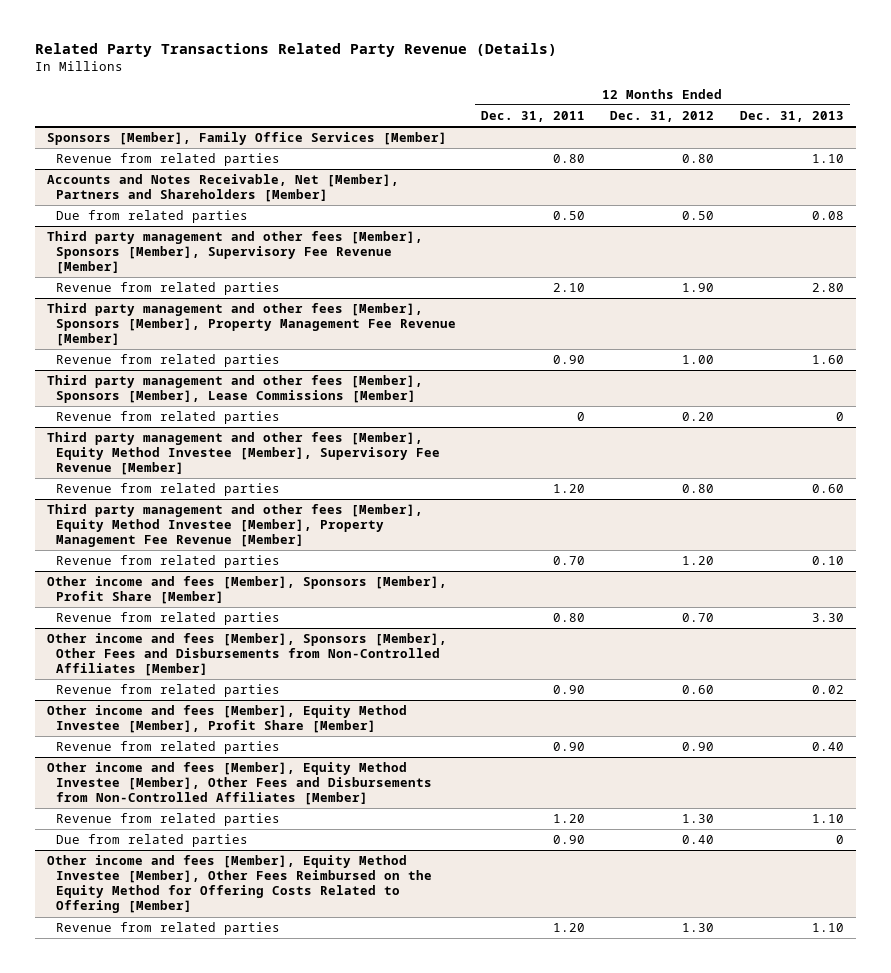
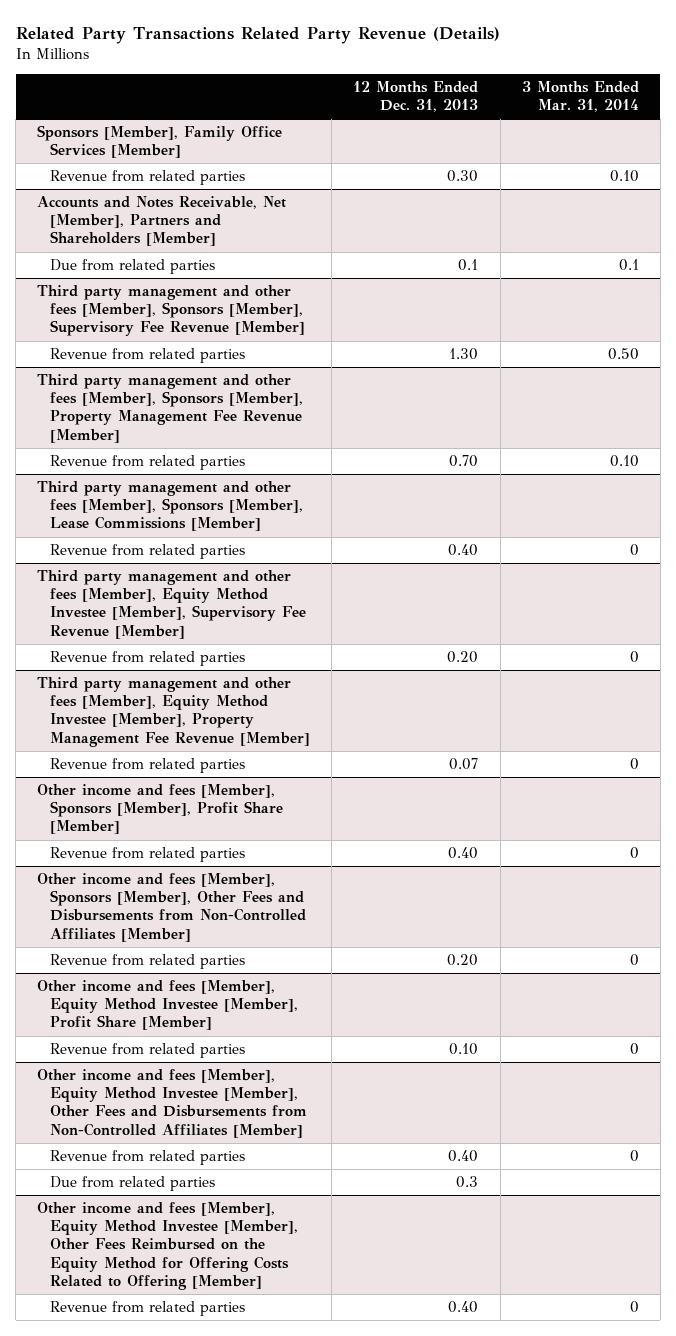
[481,110,586,122] Dec. 31, 2011 -> none
[610,110,715,122] Dec. 31, 2012 -> none
none -> [521,80,639,113] 3 Months Ended Mar. 31, 2014
[811,154,844,164] 1.10 -> [447,170,479,183] 0.30
[811,211,844,221] 0.08 -> [458,259,479,272] 0.1
[811,283,844,293] 2.80 -> [449,348,479,361] 1.30
[811,355,844,365] 1.60 -> [449,455,479,468] 0.70
[835,412,844,422] 0 -> [448,544,479,557] 0.40
[811,484,844,494] 0.60 -> [447,651,479,664] 0.20
[811,556,844,566] 0.10 -> [449,758,479,771] 0.07
[811,613,844,623] 3.30 -> [448,847,479,860] 0.40
[811,685,844,695] 0.02 -> [447,954,479,967] 0.20
[811,742,844,752] 0.40 -> [449,1043,479,1056] 0.10
[811,814,844,824] 1.10 -> [448,1150,479,1163] 0.40
[835,835,844,845] 0 -> [456,1176,479,1189] 0.3
[811,923,844,933] 1.10 -> [448,1301,479,1314] 0.40

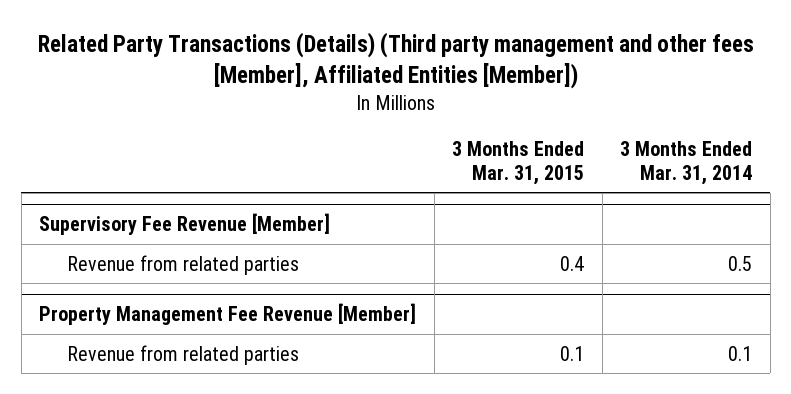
[15,26,500,44] Related Party Transactions Related Party Revenue (Details) -> [37,31,754,89] Related Party Transactions (Details) (Third party management and other fees [Member], Affiliated Entities [Member])
[353,80,479,113] 12 Months Ended Dec. 31, 2013 -> none
none -> [452,141,585,185] 3 Months Ended Mar. 31, 2015
[37,125,283,159] Sponsors [Member], Family Office Services [Member] -> none
[37,196,287,247] Accounts and Notes Receivable, Net [Member], Partners and Shareholders [Member] -> none
[49,259,215,275] Due from related parties -> none
[37,285,305,337] Third party management and other fees [Member], Sponsors [Member], Supervisory Fee Revenue [Member] -> none
[37,374,303,443] Third party management and other fees [Member], Sponsors [Member], Property Management Fee Revenue [Member] -> none
[49,455,245,471] Revenue from related parties -> none
[37,481,303,532] Third party management and other fees [Member], Sponsors [Member], Lease Commissions [Member] -> none
[49,544,245,560] Revenue from related parties -> none
[37,570,306,639] Third party management and other fees [Member], Equity Method Investee [Member], Supervisory Fee Revenue [Member] -> none
[49,651,245,667] Revenue from related parties -> none
[37,677,310,747] Third party management and other fees [Member], Equity Method Investee [Member], Property Management Fee Revenue [Member] -> none
[49,758,245,774] Revenue from related parties -> none
[37,784,283,835] Other income and fees [Member], Sponsors [Member], Profit Share [Member] -> none
[49,847,245,863] Revenue from related parties -> none
[37,873,306,942] Other income and fees [Member], Sponsors [Member], Other Fees and Disbursements from Non-Controlled Affiliates [Member] -> none
[49,954,245,970] Revenue from related parties -> none
[37,980,298,1031] Other income and fees [Member], Equity Method Investee [Member], Profit Share [Member] -> none
[49,1043,245,1059] Revenue from related parties -> none
[37,1069,307,1138] Other income and fees [Member], Equity Method Investee [Member], Other Fees and Disbursements from Non-Controlled Affiliates [Member] -> none
[49,1150,245,1166] Revenue from related parties -> none
[49,1176,215,1192] Due from related parties -> none
[37,1202,298,1290] Other income and fees [Member], Equity Method Investee [Member], Other Fees Reimbursed on the Equity Method for Offering Costs Related to Offering [Member] -> none
[49,1301,245,1317] Revenue from related parties -> none
none -> [39,213,331,236] Supervisory Fee Revenue [Member]
[609,170,639,183] 0.10 -> [728,255,753,271] 0.5
none -> [39,303,417,326] Property Management Fee Revenue [Member]
[607,348,639,361] 0.50 -> [728,345,753,361] 0.1

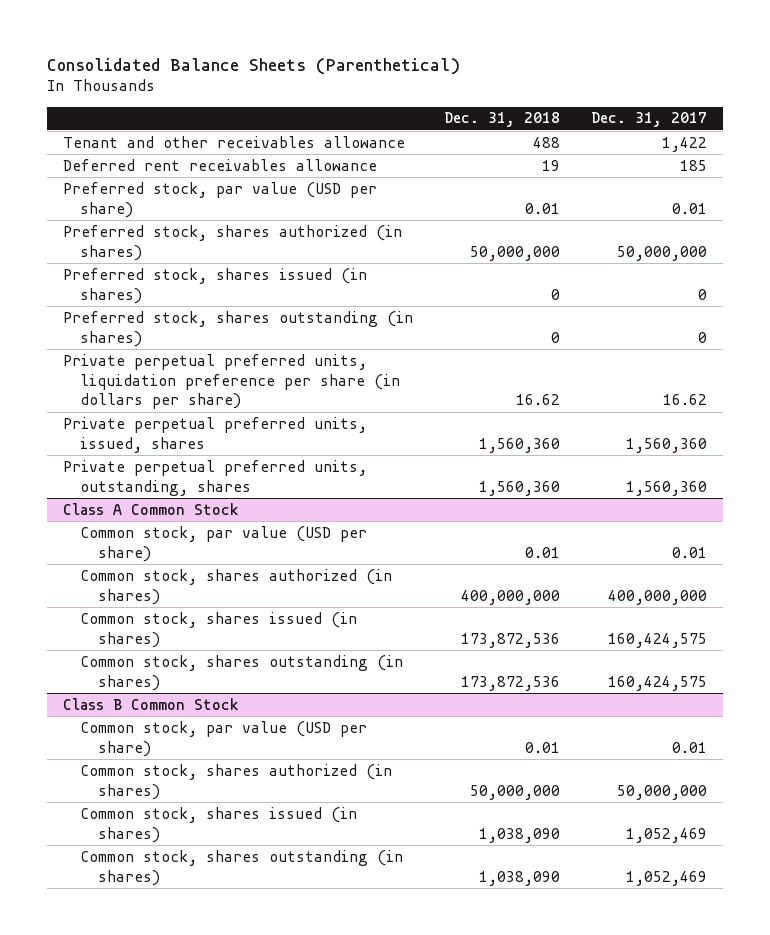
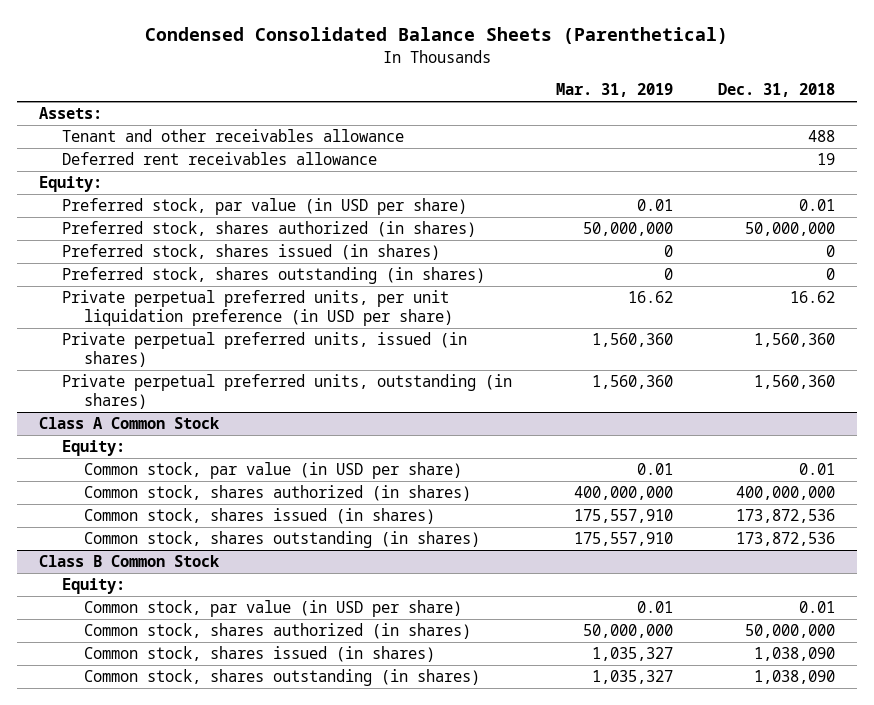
[46,57,460,75] Consolidated Balance Sheets (Parenthetical) -> [145,27,729,45] Condensed Consolidated Balance Sheets (Parenthetical)
[591,112,708,128] Dec. 31, 2017 -> none
none -> [556,83,674,98] Mar. 31, 2019
none -> [39,107,103,120] Assets:
none -> [39,176,103,193] Equity:
[62,181,377,218] Preferred stock, par value (USD per share) -> [61,198,467,216] Preferred stock, par value (in USD per share)
[62,353,401,410] Private perpetual preferred units, liquidation preference per share (in dollars per share) -> [61,290,454,326] Private perpetual preferred units, per unit liquidation preference (in USD per share)
[62,416,367,453] Private perpetual preferred units, issued, shares -> [61,332,467,367] Private perpetual preferred units, issued (in shares)
[62,459,367,496] Private perpetual preferred units, outstanding, shares -> [61,374,512,409] Private perpetual preferred units, outstanding (in shares)
none -> [61,440,125,457] Equity:
[80,525,368,562] Common stock, par value (USD per share) -> [84,462,463,480] Common stock, par value (in USD per share)
none -> [61,578,125,595] Equity:
[80,720,368,757] Common stock, par value (USD per share) -> [84,600,463,618] Common stock, par value (in USD per share)

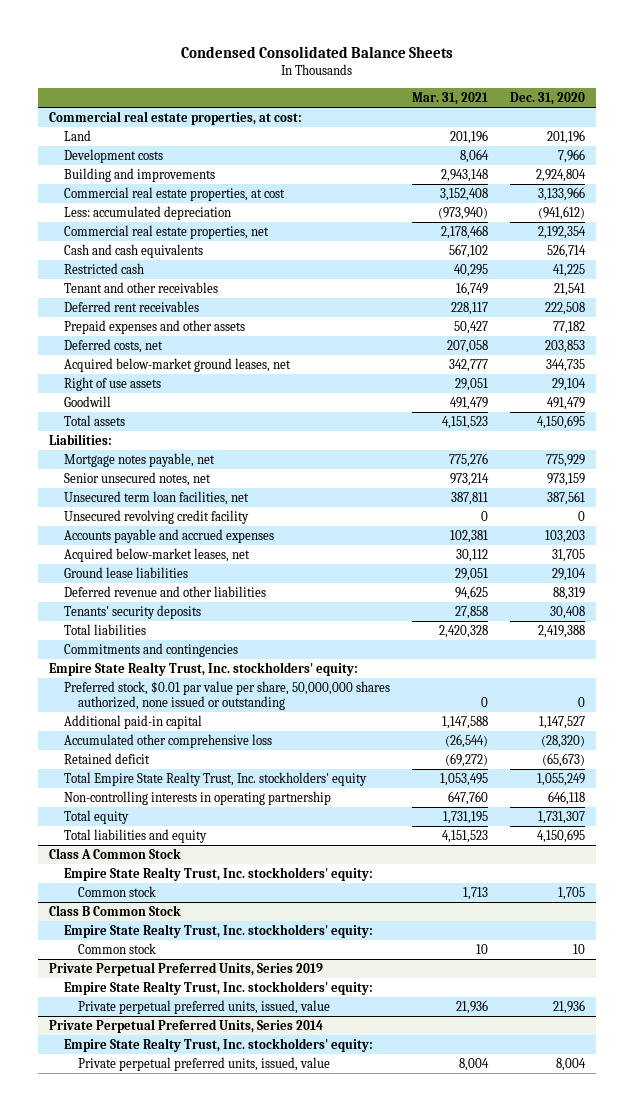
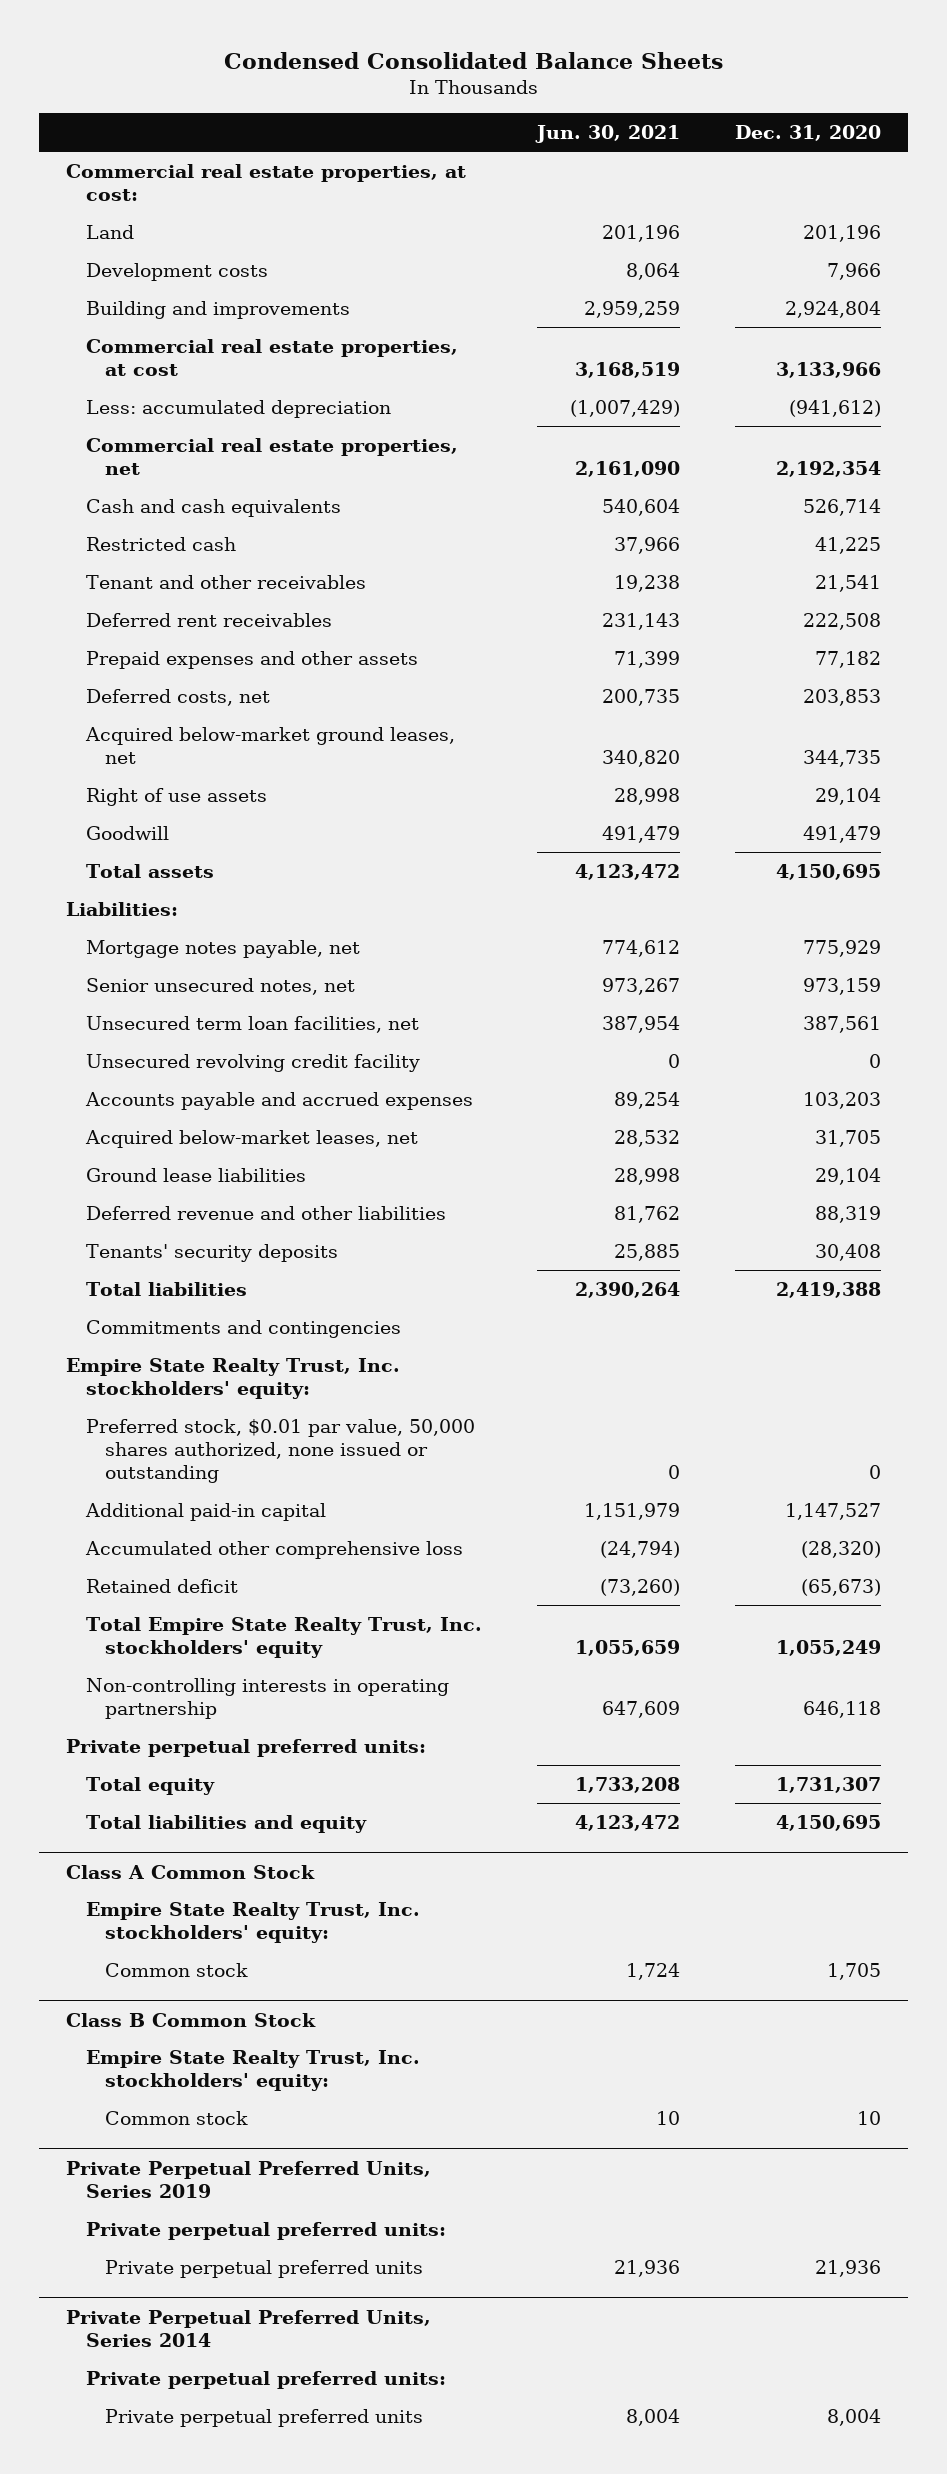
[411,92,488,106] Mar. 31, 2021 -> none
none -> [534,125,680,144] Jun. 30, 2021
[63,680,390,710] Preferred stock, $0.01 par value per share, 50,000,000 shares authorized, none issued or outstanding -> [85,1418,475,1484] Preferred stock, $0.01 par value, 50,000 shares authorized, none issued or outstanding
none -> [66,1738,427,1757] Private perpetual preferred units:
[63,980,373,995] Empire State Realty Trust, Inc. stockholders' equity: -> none
none -> [85,2221,446,2240] Private perpetual preferred units:
[78,999,331,1014] Private perpetual preferred units, issued, value -> [105,2259,424,2278] Private perpetual preferred units
[63,1037,373,1052] Empire State Realty Trust, Inc. stockholders' equity: -> none
none -> [85,2370,446,2389] Private perpetual preferred units:
[78,1056,331,1071] Private perpetual preferred units, issued, value -> [105,2408,424,2427] Private perpetual preferred units

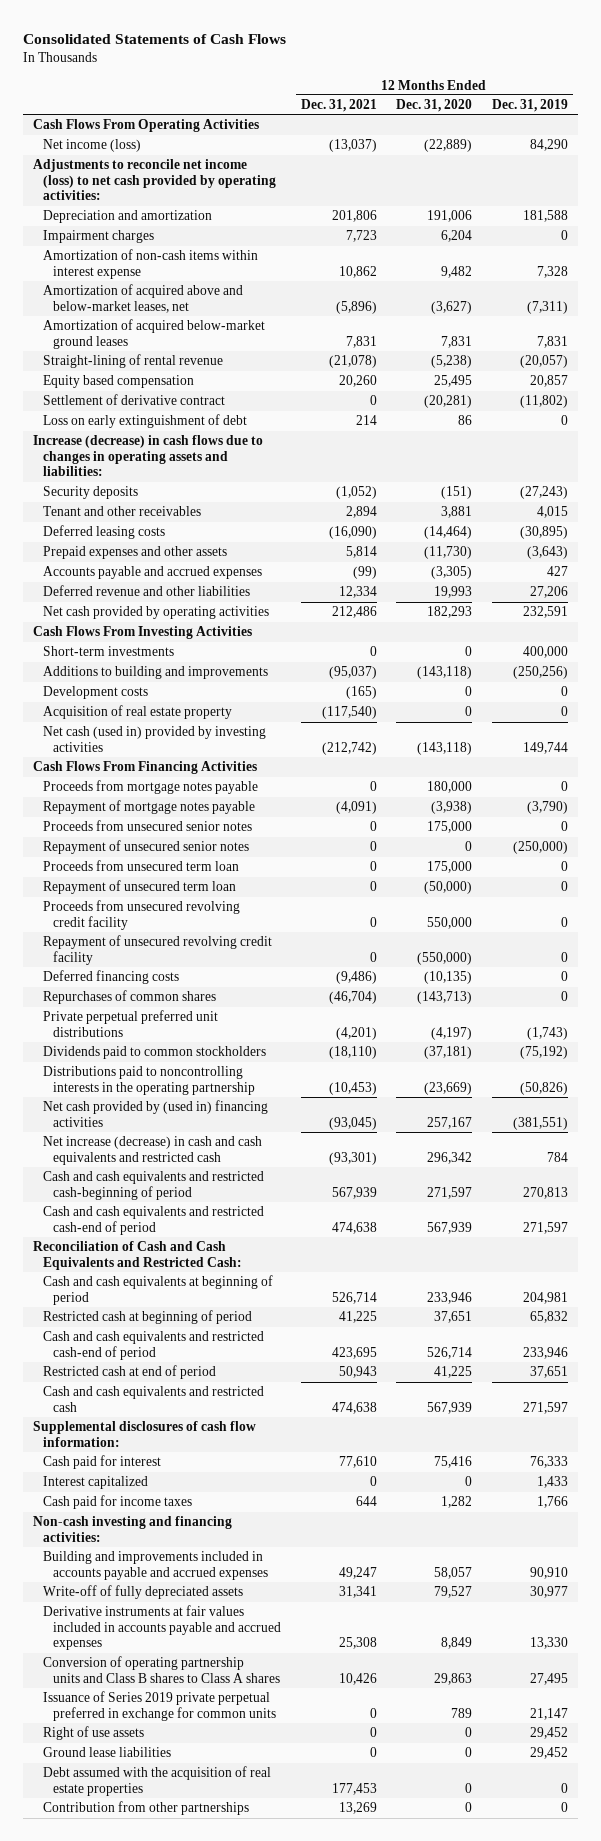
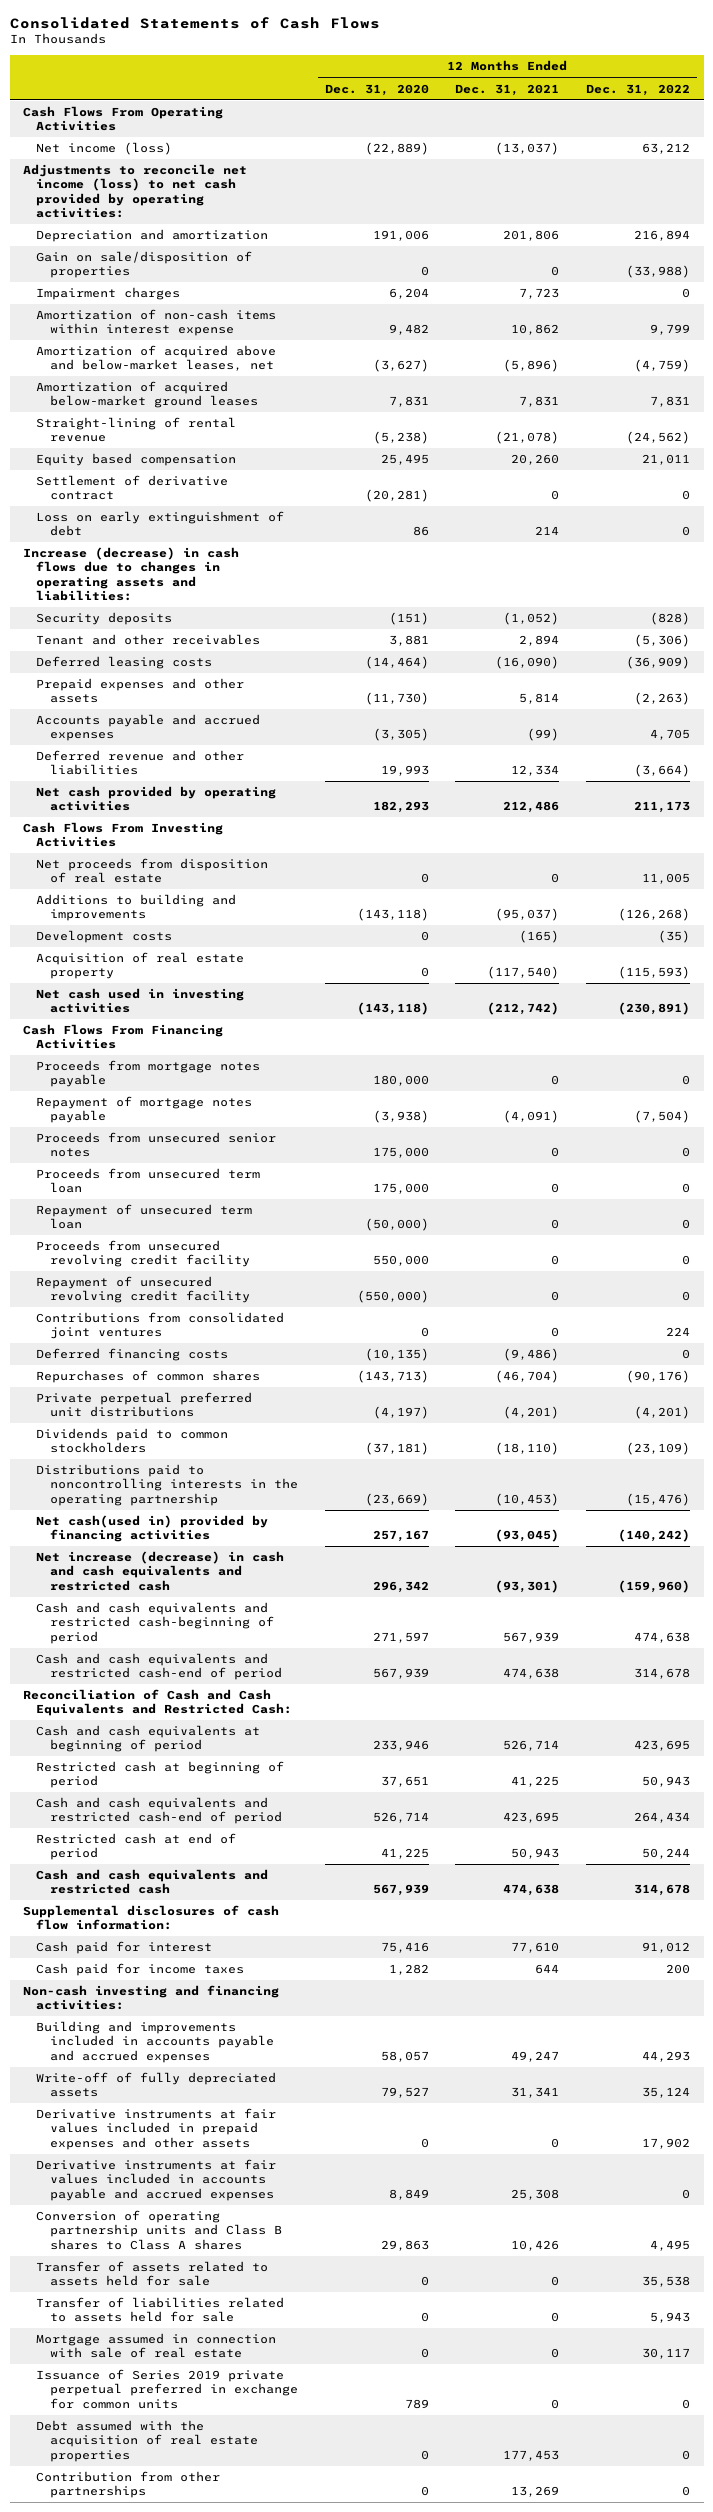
[492,99,569,113] Dec. 31, 2019 -> none
none -> [586,83,691,96] Dec. 31, 2022
none -> [36,251,253,279] Gain on sale/disposition of properties
[42,646,174,657] Short-term investments -> none
none -> [36,858,269,884] Net proceeds from disposition of real estate
[42,726,266,752] Net cash (used in) provided by investing activities -> [36,988,245,1014] Net cash used in investing activities
[42,840,249,855] Repayment of unsecured senior notes -> none
none -> [36,1312,285,1340] Contributions from consolidated joint ventures
[42,1100,268,1127] Net cash provided by (used in) financing activities -> [36,1515,269,1543] Net cash(used in) provided by financing activities
[42,1476,148,1490] Interest capitalized -> none
none -> [36,2108,277,2150] Derivative instruments at fair values included in prepaid expenses and other assets
none -> [36,2261,269,2287] Transfer of assets related to assets held for sale
none -> [36,2297,285,2323] Transfer of liabilities related to assets held for sale
none -> [36,2333,277,2359] Mortgage assumed in connection with sale of real estate
[42,1726,144,1741] Right of use assets -> none
[42,1747,171,1758] Ground lease liabilities -> none

